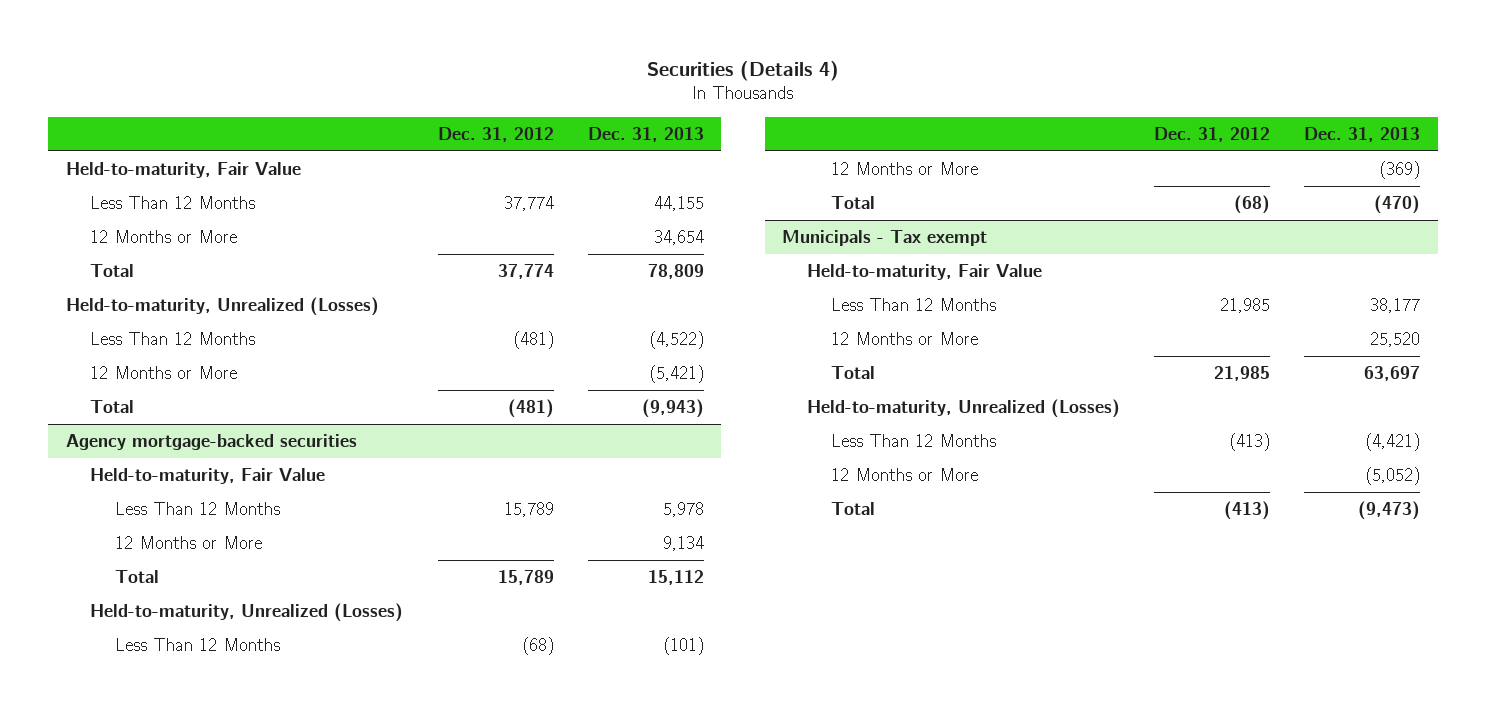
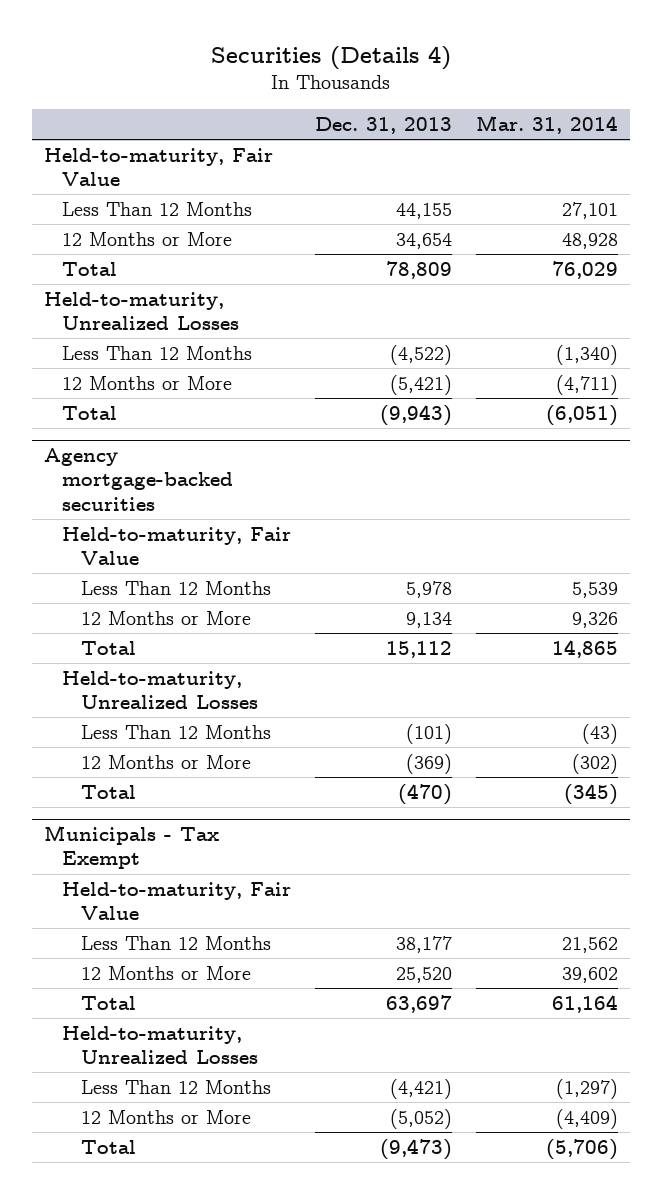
[437,126,554,142] Dec. 31, 2012 -> none
none -> [475,115,618,135] Mar. 31, 2014
[65,297,379,317] Held-to-maturity, Unrealized (Losses) -> [43,291,240,331] Held-to-maturity, Unrealized Losses
[90,603,404,623] Held-to-maturity, Unrealized (Losses) -> [62,670,258,710] Held-to-maturity, Unrealized Losses
[782,230,988,247] Municipals - Tax exempt -> [43,825,219,870] Municipals - Tax Exempt
[806,399,1120,419] Held-to-maturity, Unrealized (Losses) -> [62,1025,258,1065] Held-to-maturity, Unrealized Losses

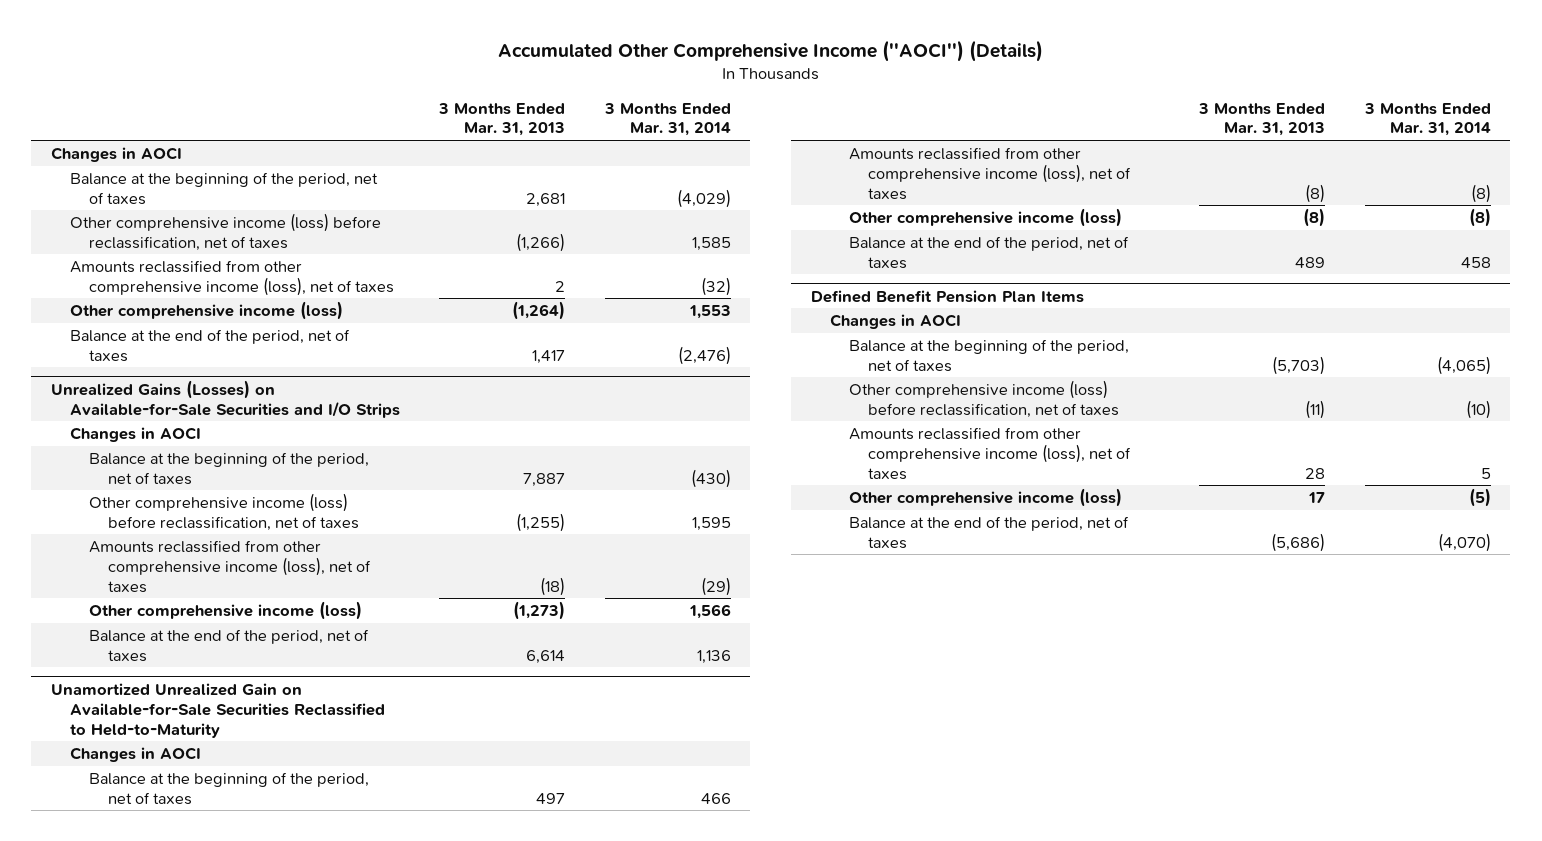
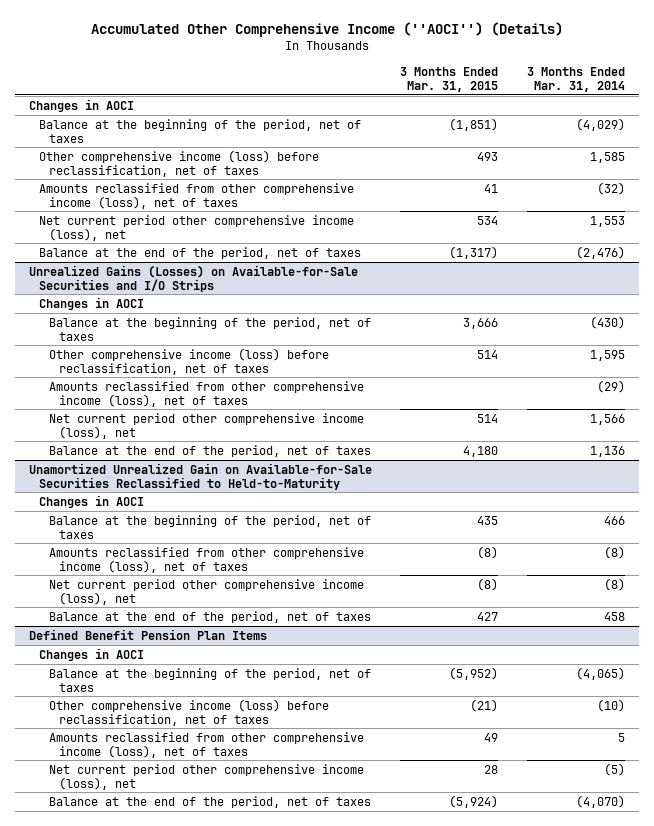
[438,102,566,137] 3 Months Ended Mar. 31, 2013 -> none
none -> [400,66,499,92] 3 Months Ended Mar. 31, 2015
[69,300,343,320] Other comprehensive income (loss) -> [39,214,355,241] Net current period other comprehensive income (loss), net
[88,600,362,620] Other comprehensive income (loss) -> [49,412,365,439] Net current period other comprehensive income (loss), net
[848,207,1122,227] Other comprehensive income (loss) -> [49,578,365,605] Net current period other comprehensive income (loss), net
[848,487,1122,507] Other comprehensive income (loss) -> [49,763,365,790] Net current period other comprehensive income (loss), net

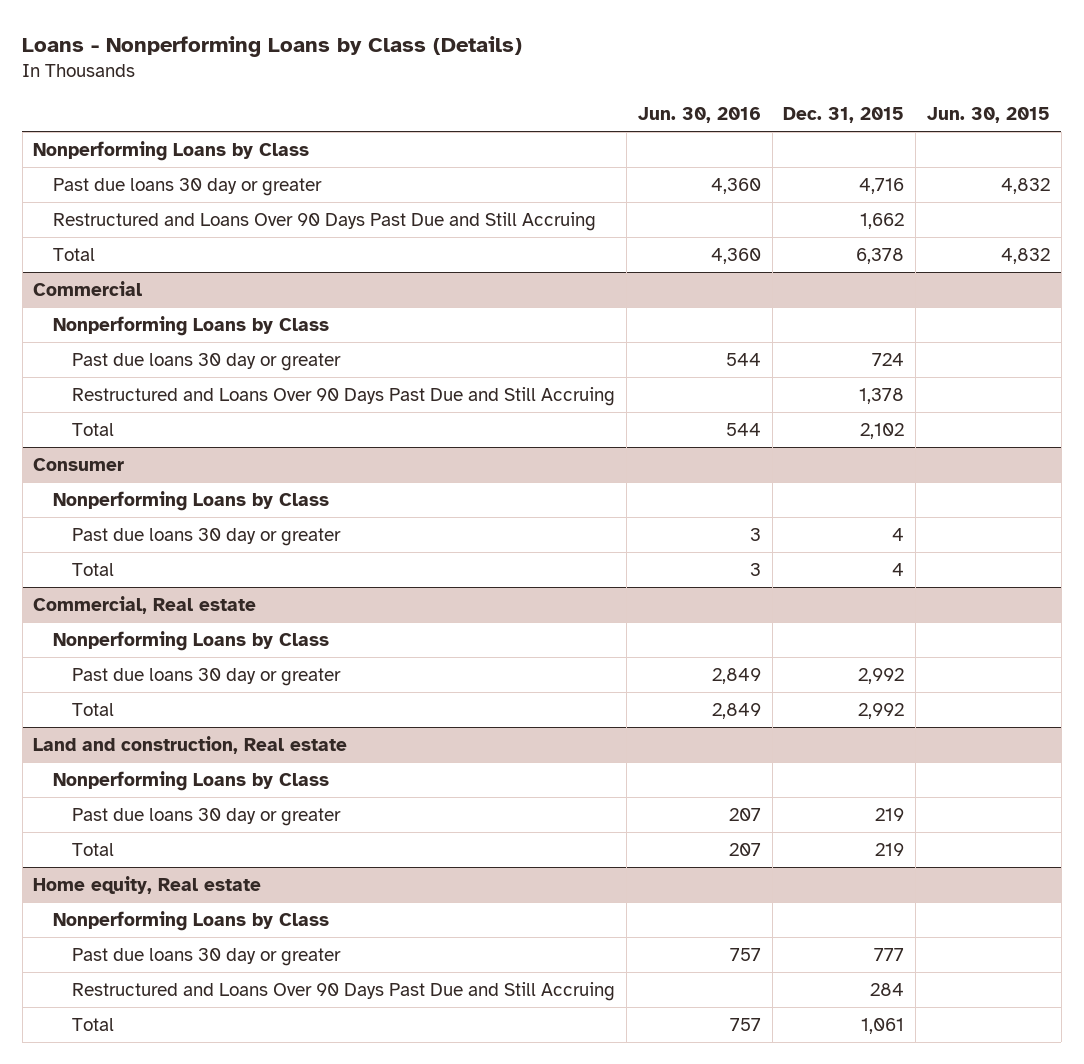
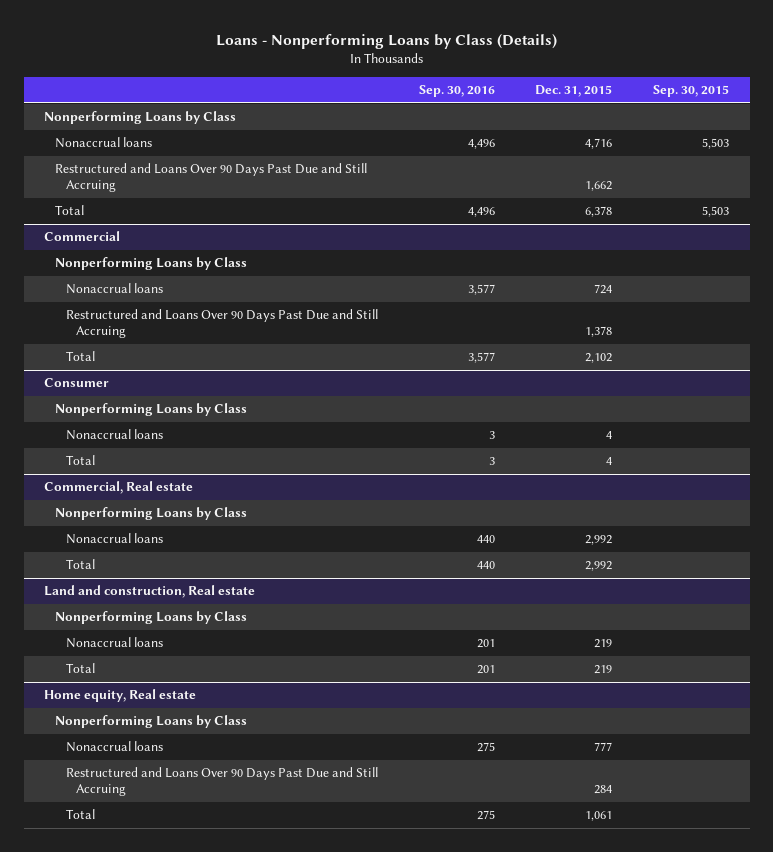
[637,107,761,124] Jun. 30, 2016 -> none
[927,107,1051,124] Jun. 30, 2015 -> none
none -> [418,85,495,98] Sep. 30, 2016
none -> [653,85,730,98] Sep. 30, 2015
[52,178,322,197] Past due loans 30 day or greater -> [54,137,152,149] Nonaccrual loans
[72,353,342,372] Past due loans 30 day or greater -> [65,283,163,295] Nonaccrual loans
[72,528,342,547] Past due loans 30 day or greater -> [65,429,163,441] Nonaccrual loans
[72,668,342,687] Past due loans 30 day or greater -> [65,533,163,545] Nonaccrual loans
[72,808,342,827] Past due loans 30 day or greater -> [65,637,163,649] Nonaccrual loans
[72,948,342,967] Past due loans 30 day or greater -> [65,741,163,753] Nonaccrual loans

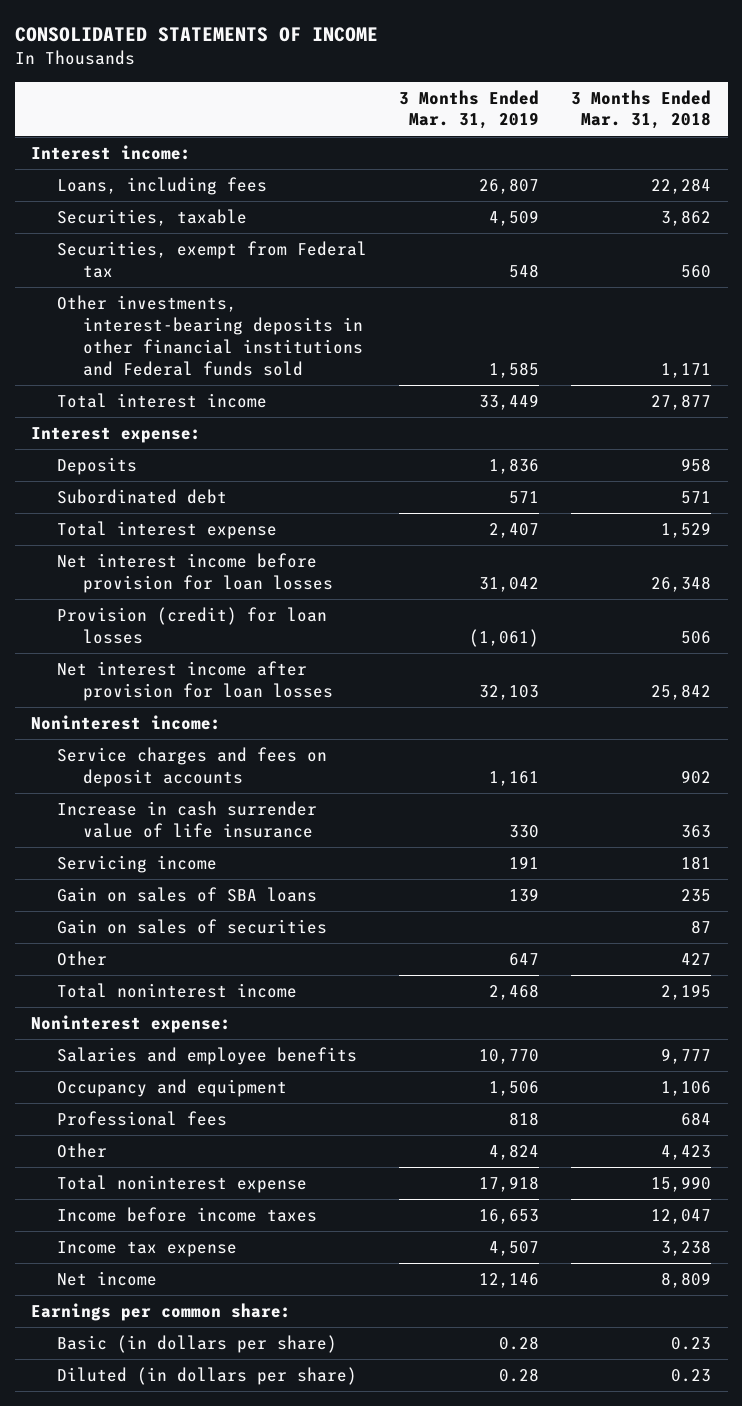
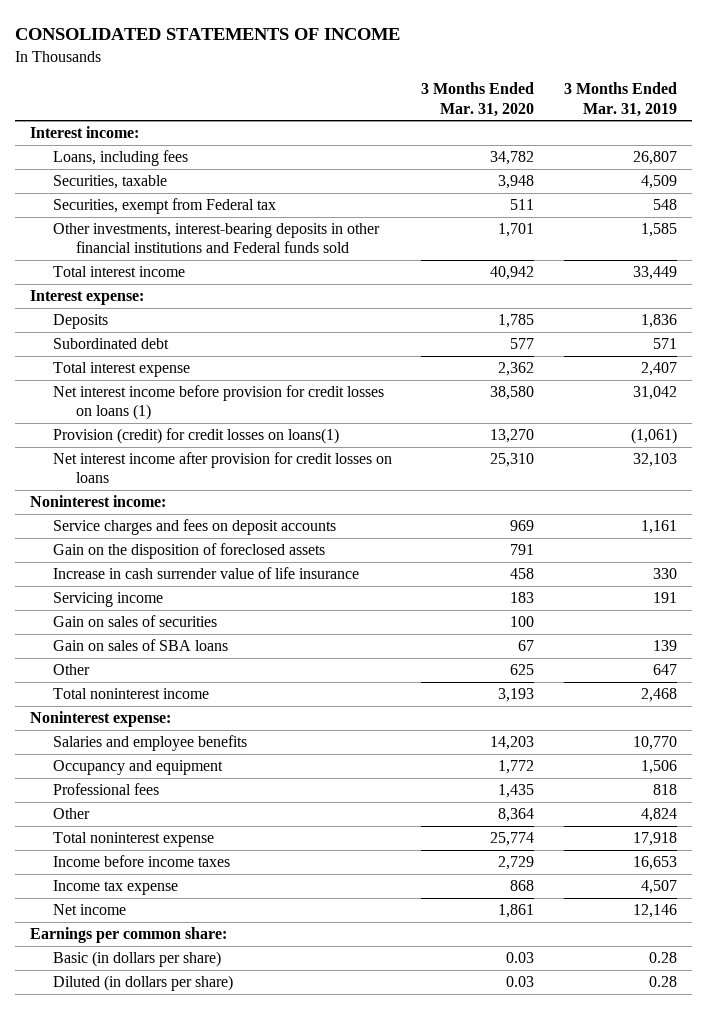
[571,89,712,130] 3 Months Ended Mar. 31, 2018 -> none
none -> [421,82,535,117] 3 Months Ended Mar. 31, 2020
[56,553,333,593] Net interest income before provision for loan losses -> [53,384,385,421] Net interest income before provision for credit losses on loans (1)
[56,607,327,644] Provision (credit) for loan losses -> [53,427,340,444] Provision (credit) for credit losses on loans(1)
[56,661,333,701] Net interest income after provision for loan losses -> [53,451,393,484] Net interest income after provision for credit losses on loans
none -> [53,542,326,559] Gain on the disposition of foreclosed assets
[56,887,317,903] Gain on sales of SBA loans -> [53,638,229,651] Gain on sales of SBA loans

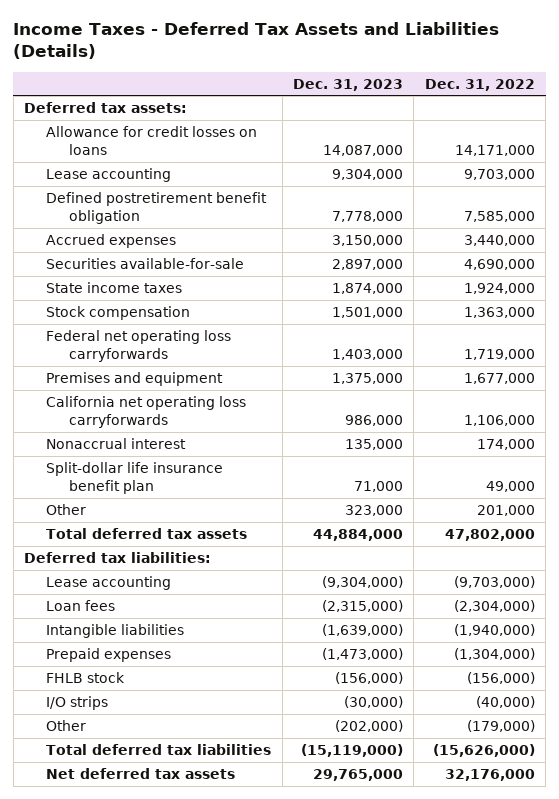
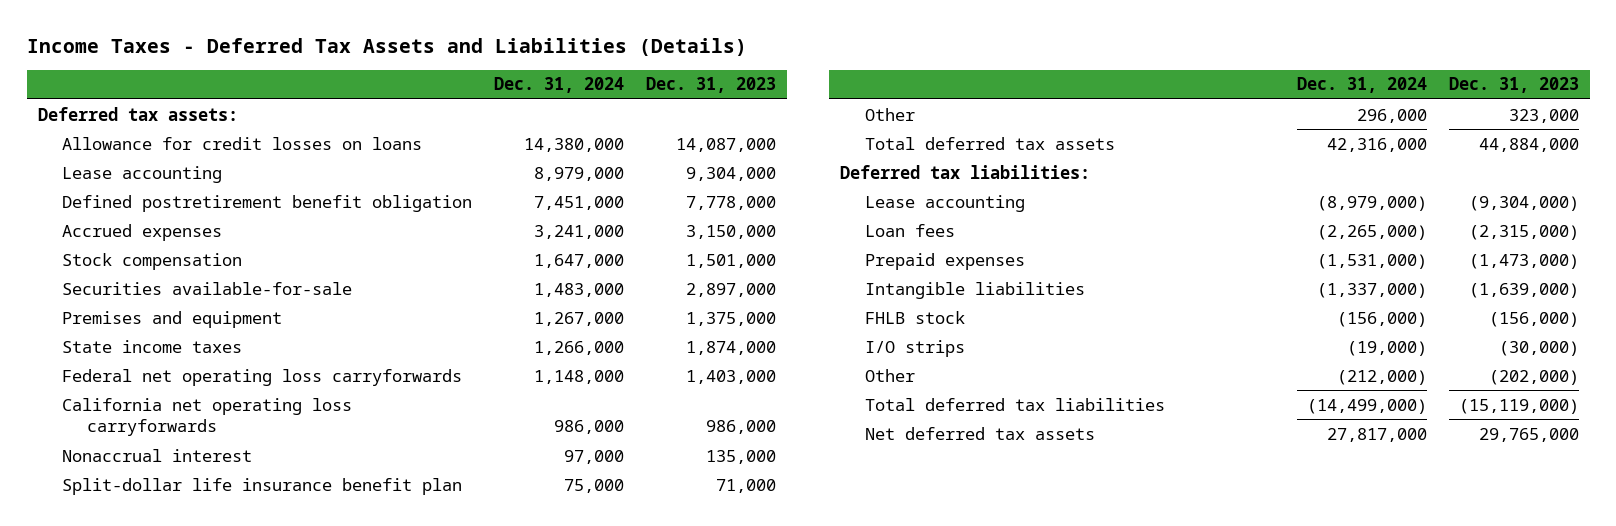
[424,78,535,91] Dec. 31, 2022 -> none
none -> [494,77,625,94] Dec. 31, 2024
[46,306,191,321] Stock compensation -> [62,252,243,270] Stock compensation
[46,372,224,387] Premises and equipment -> [62,310,283,328] Premises and equipment
[46,624,185,639] Intangible liabilities -> [864,281,1085,299] Intangible liabilities

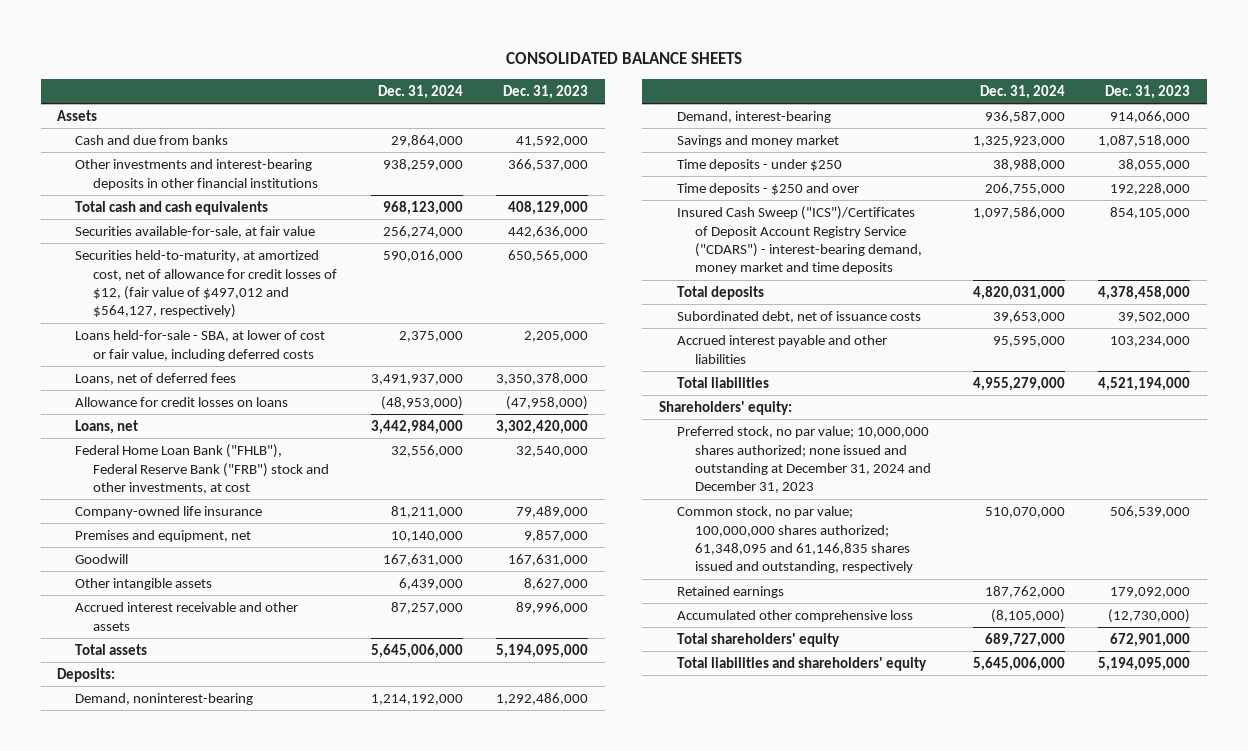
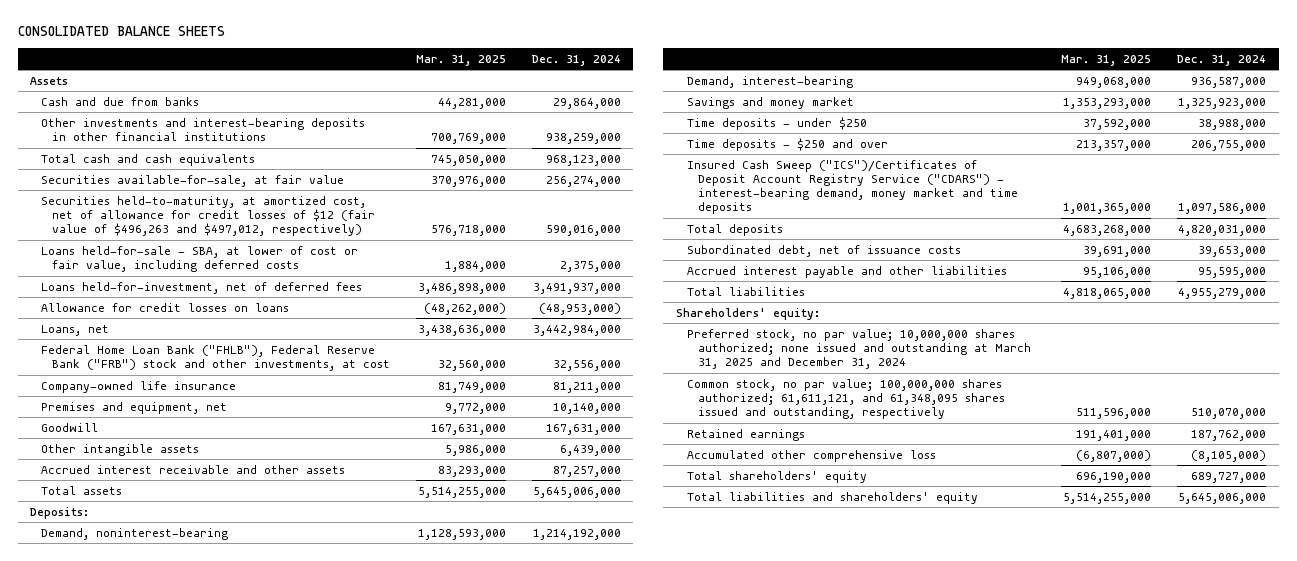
[503,84,589,99] Dec. 31, 2023 -> none
none -> [415,54,506,66] Mar. 31, 2025
[75,250,338,319] Securities held-to-maturity, at amortized cost, net of allowance for credit losses of $12, (fair value of $497,012 and $564,127, respectively) -> [41,195,376,237] Securities held-to-maturity, at amortized cost, net of allowance for credit losses of $12 (fair value of $496,263 and $497,012, respectively)
[75,373,237,386] Loans, net of deferred fees -> [41,281,363,294] Loans held-for-investment, net of deferred fees
[677,426,932,494] Preferred stock, no par value; 10,000,000 shares authorized; none issued and outstanding at December 31, 2024 and December 31, 2023 -> [686,328,1031,370] Preferred stock, no par value; 10,000,000 shares authorized; none issued and outstanding at March 31, 2025 and December 31, 2024
[677,506,914,574] Common stock, no par value; 100,000,000 shares authorized; 61,348,095 and 61,146,835 shares issued and outstanding, respectively -> [686,378,1005,420] Common stock, no par value; 100,000,000 shares authorized; 61,611,121, and 61,348,095 shares issued and outstanding, respectively

